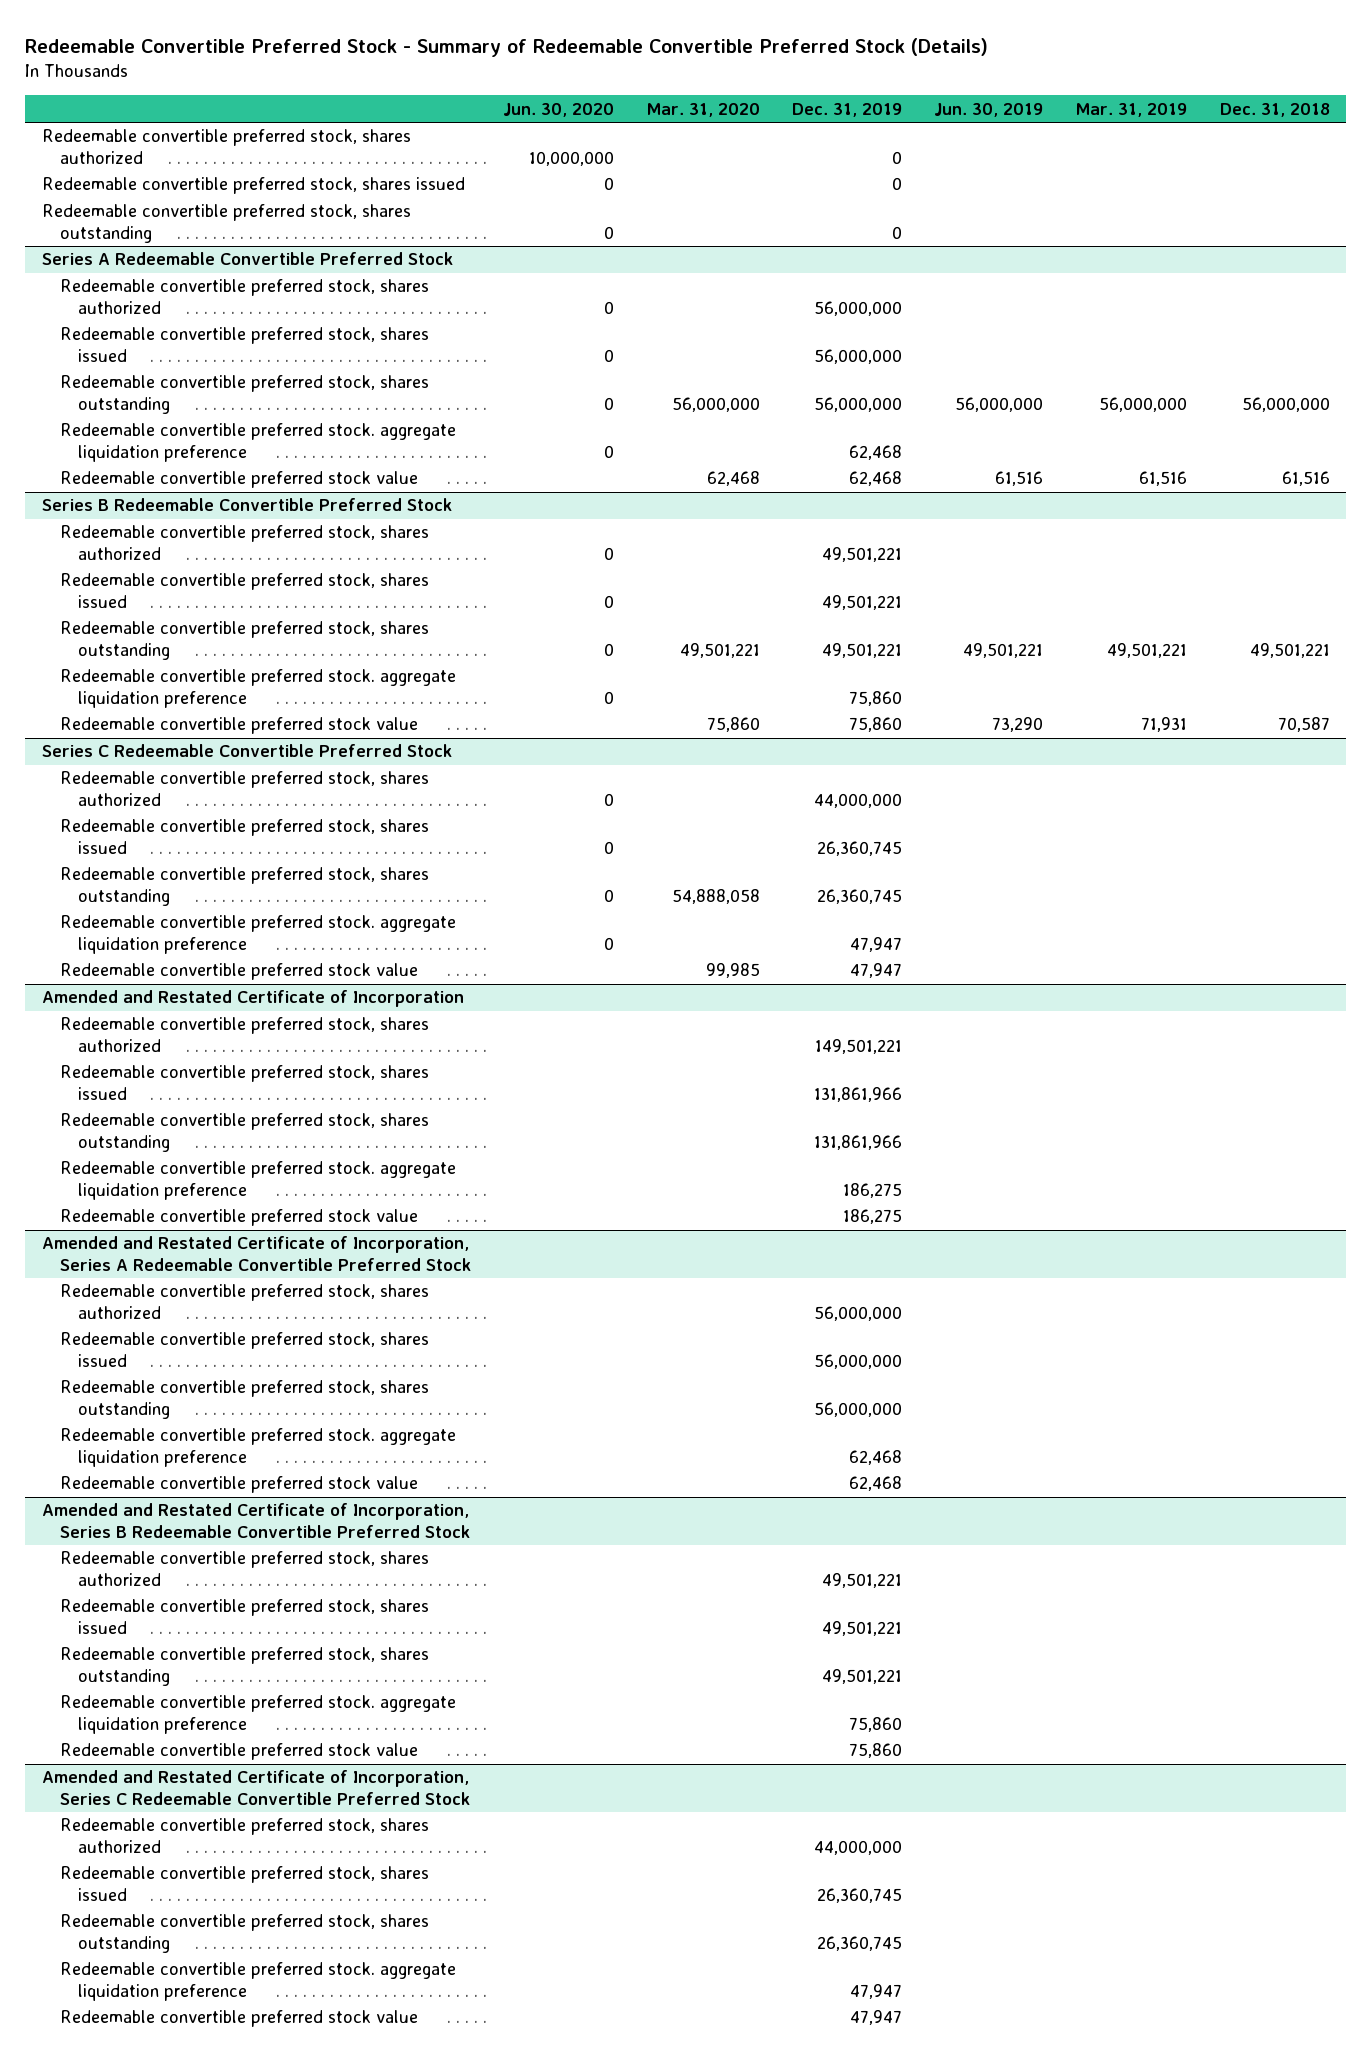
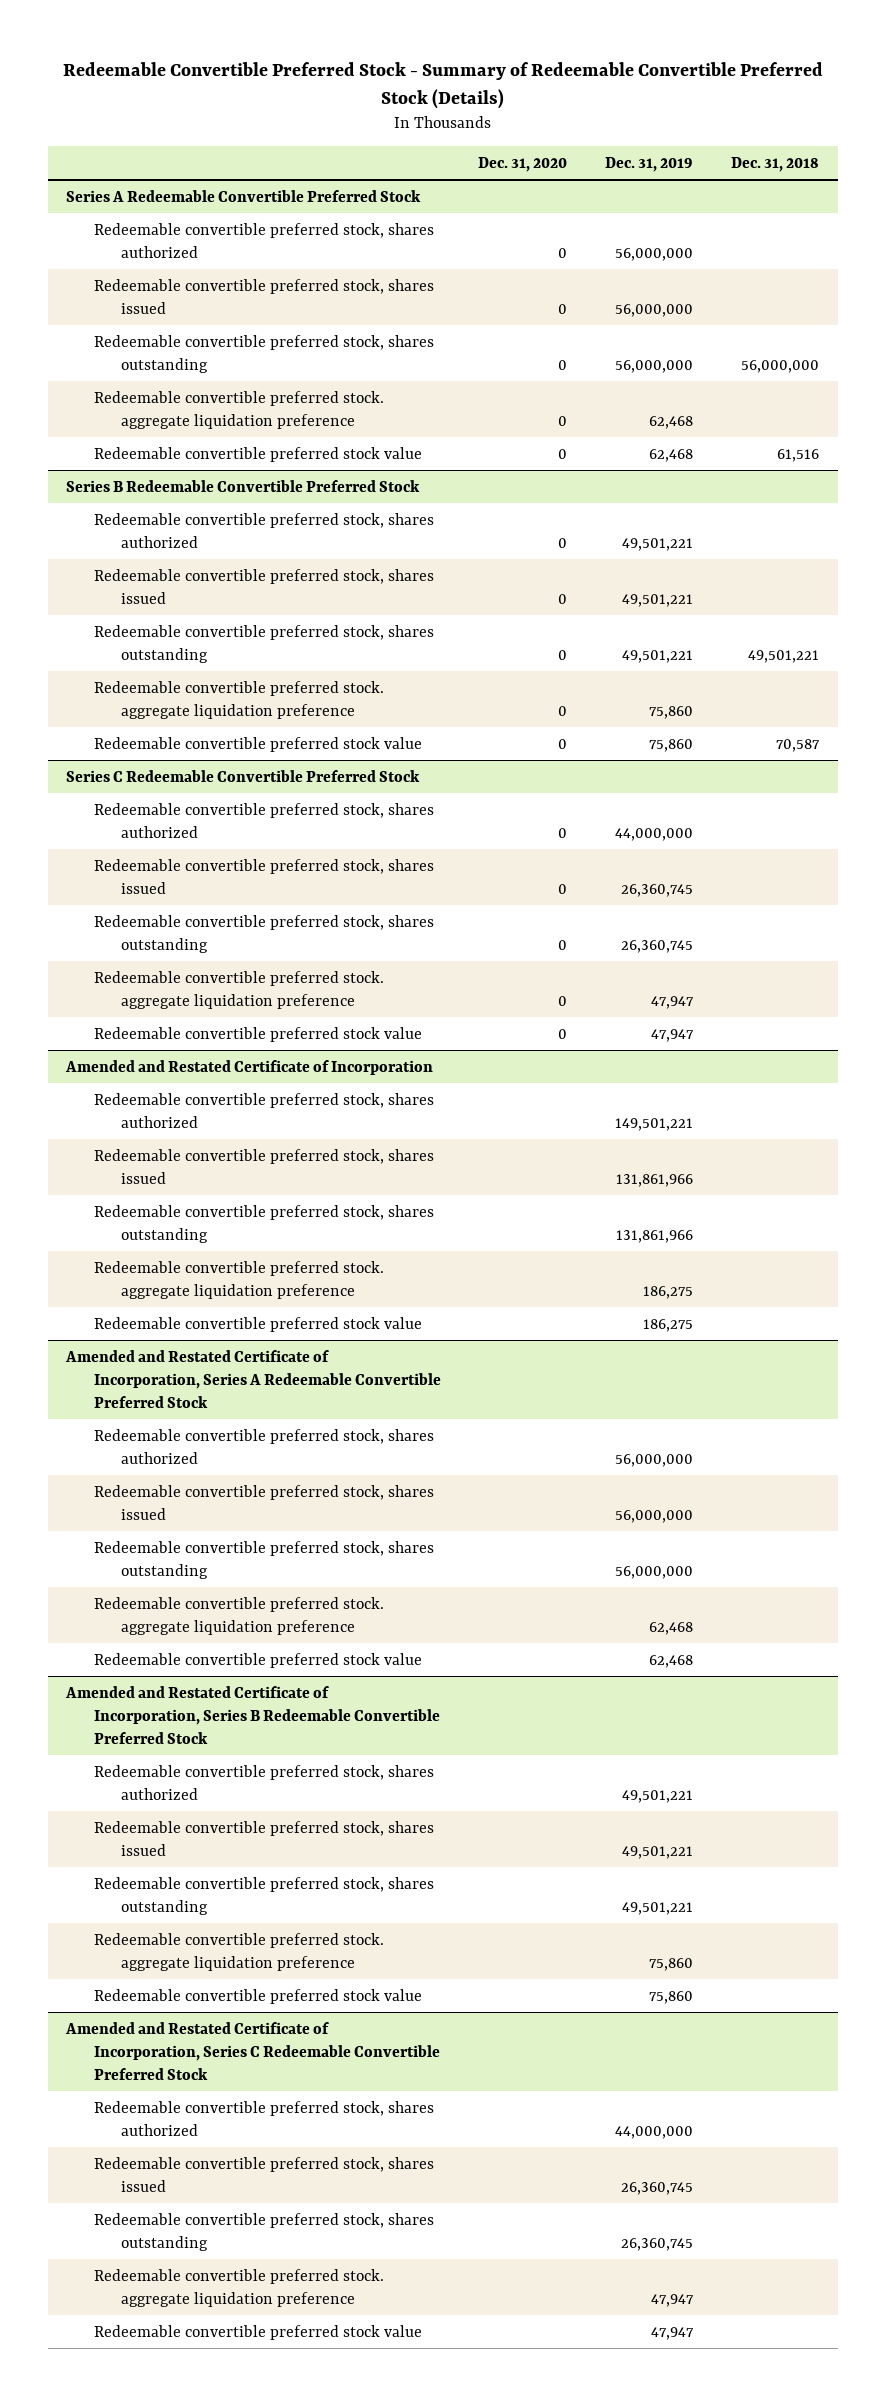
[503,102,615,117] Jun. 30, 2020 -> none
[646,102,761,117] Mar. 31, 2020 -> none
[934,102,1044,117] Jun. 30, 2019 -> none
[1075,102,1188,117] Mar. 31, 2019 -> none
none -> [478,156,568,172] Dec. 31, 2020
[41,129,411,164] Redeemable convertible preferred stock, shares authorized -> none
[41,177,465,195] Redeemable convertible preferred stock, shares issued -> none
[41,204,411,243] Redeemable convertible preferred stock, shares outstanding -> none

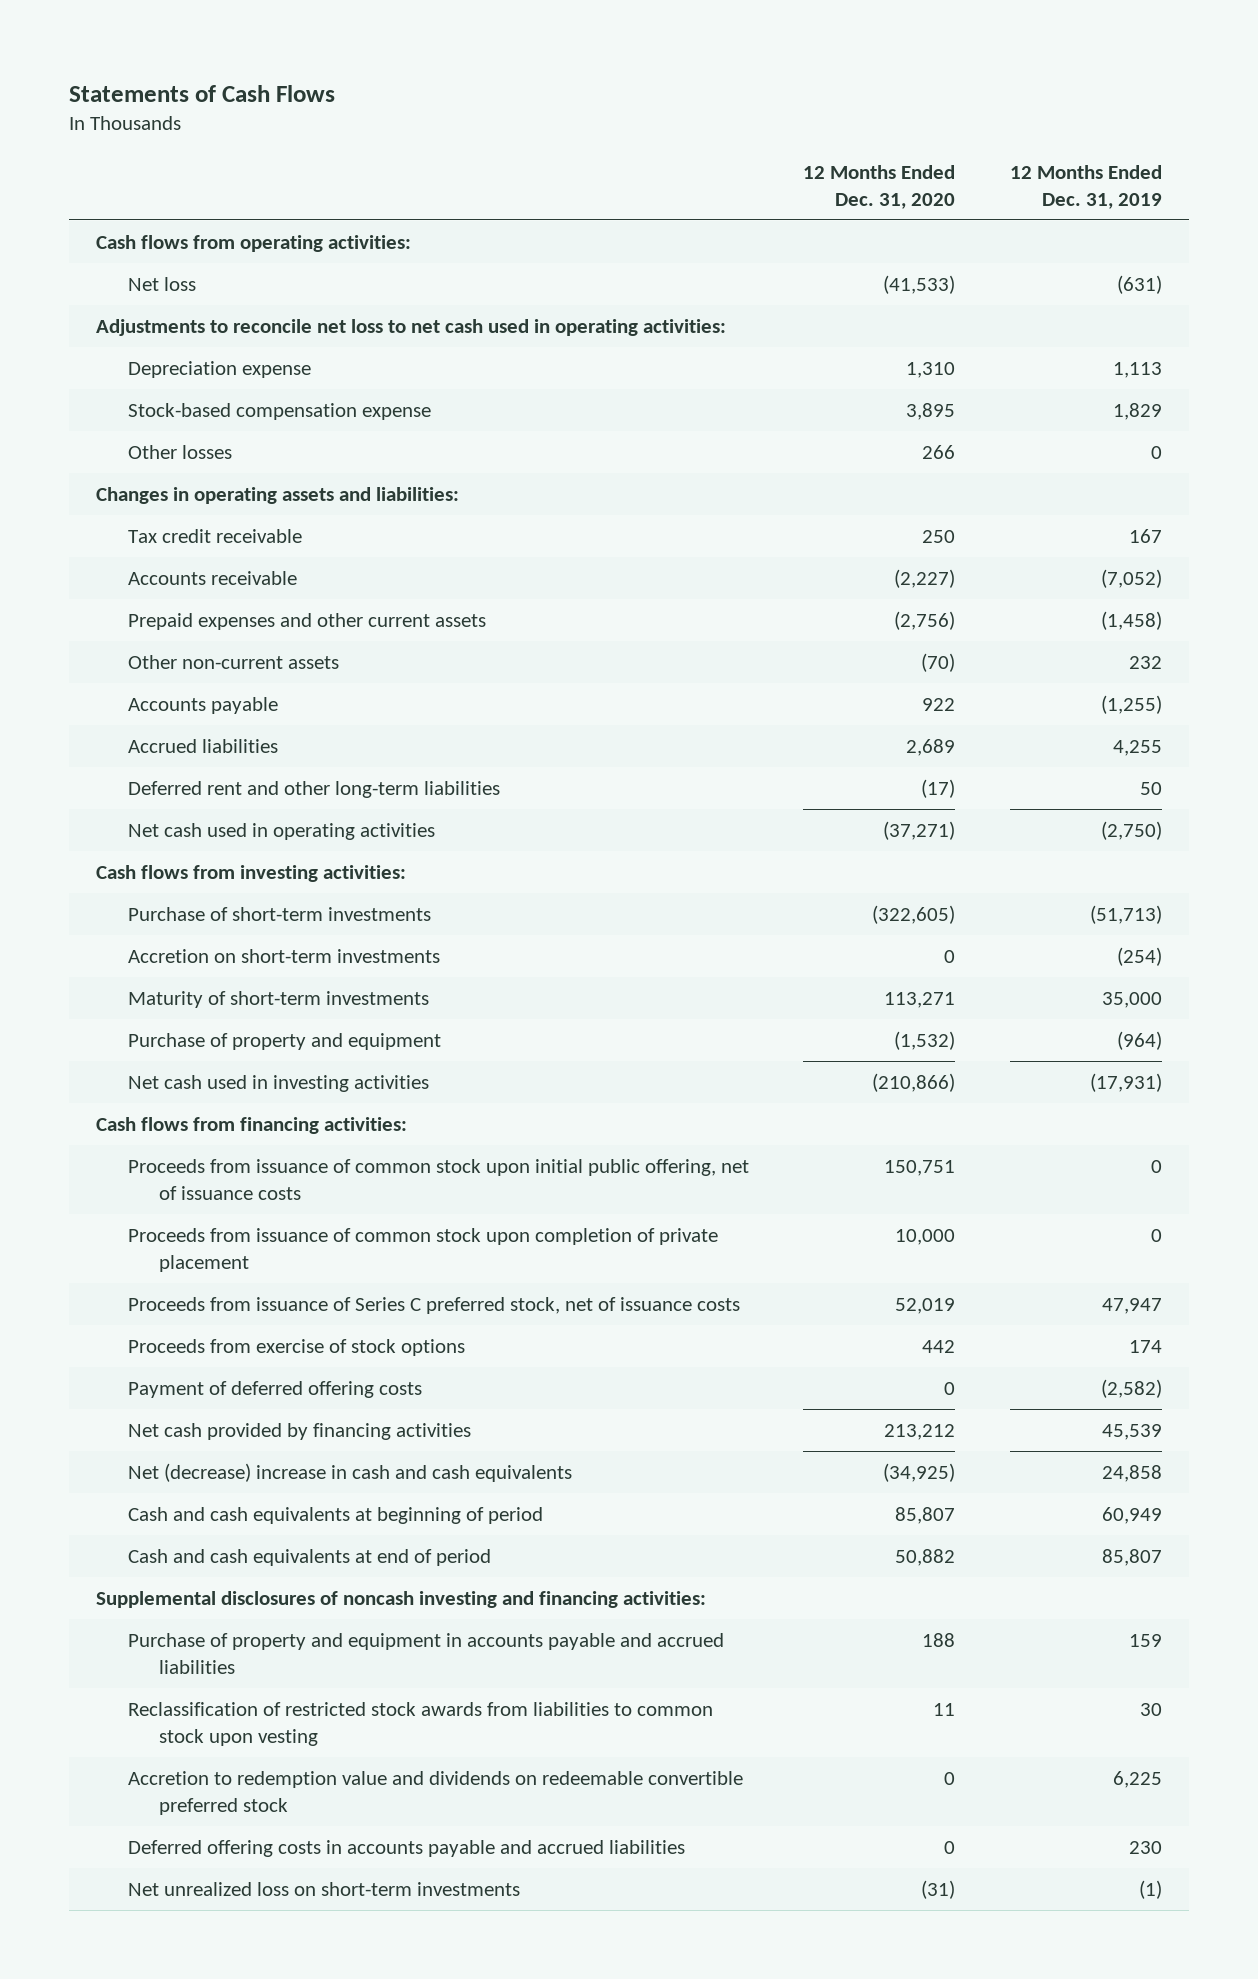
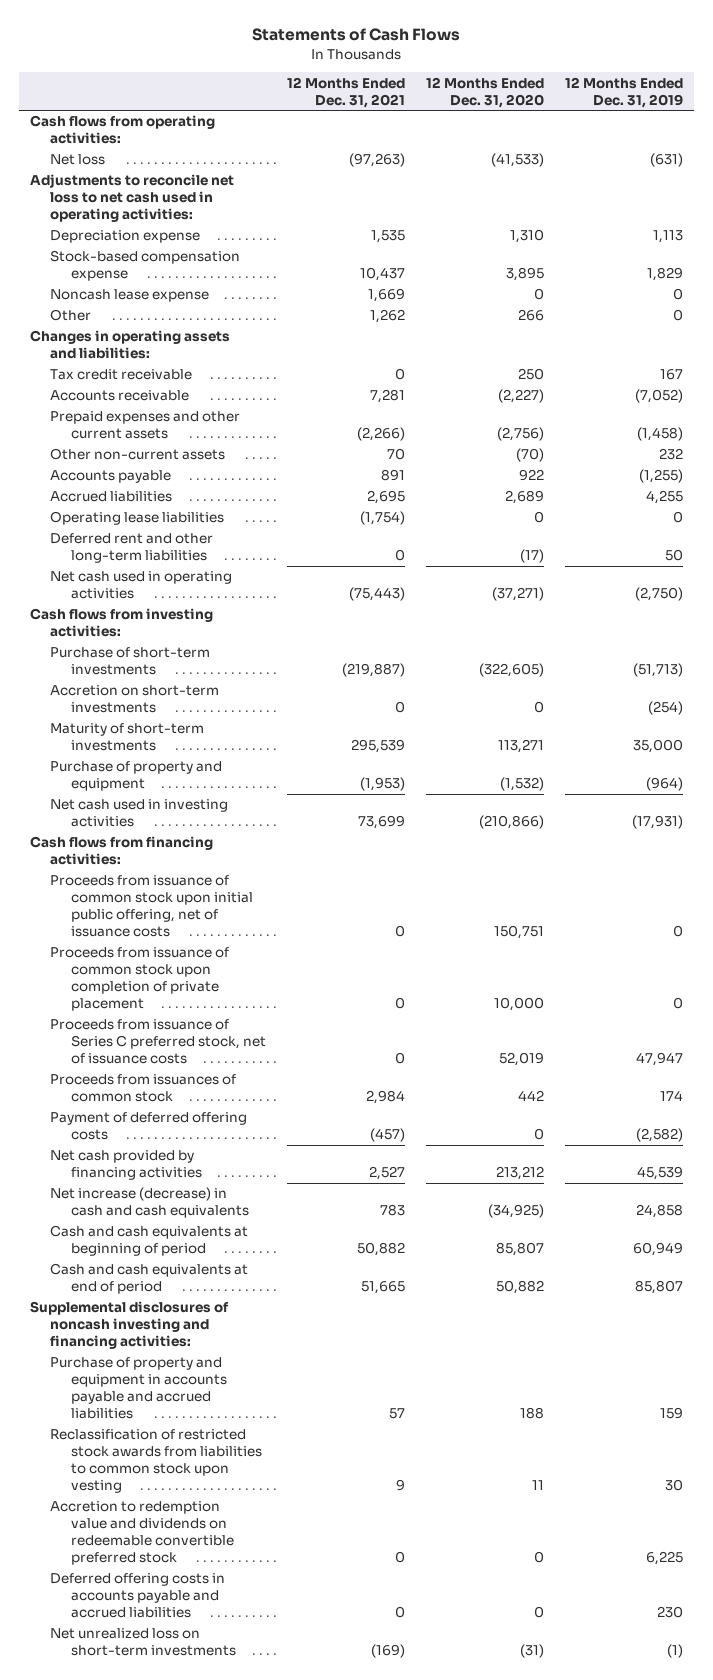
none -> [287,76,406,108] 12 Months Ended Dec. 31, 2021
none -> [50,289,210,303] Noncash lease expense
[127,444,232,459] Other losses -> [50,309,92,322] Other
none -> [50,511,225,526] Operating lease liabilities
[127,1338,465,1356] Proceeds from exercise of stock options -> [50,1074,237,1103] Proceeds from issuances of common stock
[127,1462,572,1482] Net (decrease) increase in cash and cash equivalents -> [50,1187,250,1219] Net increase (decrease) in cash and cash equivalents

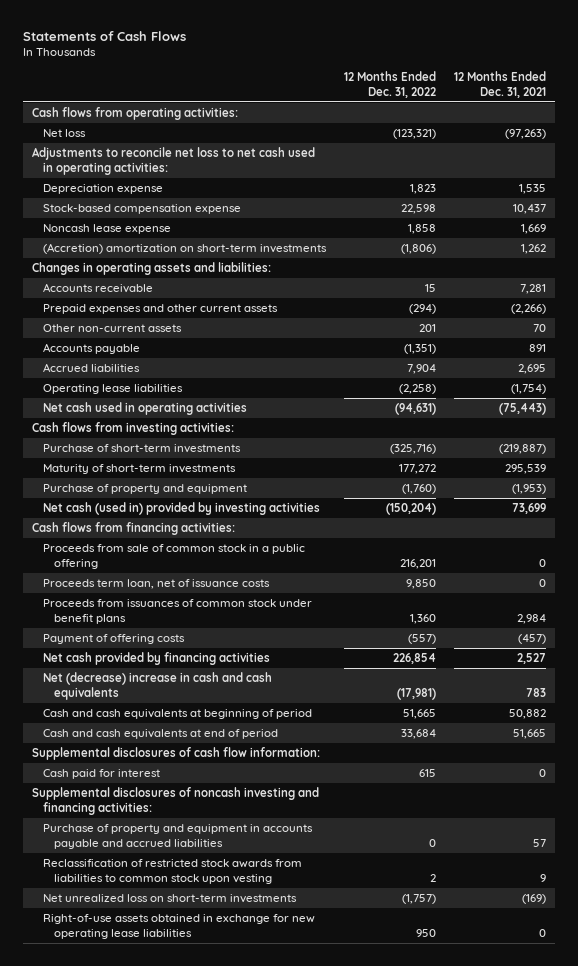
[426,76,545,108] 12 Months Ended Dec. 31, 2020 -> none
[565,76,684,108] 12 Months Ended Dec. 31, 2019 -> none
none -> [343,71,436,98] 12 Months Ended Dec. 31, 2022
[50,309,92,322] Other -> [42,243,327,255] (Accretion) amortization on short-term investments
[50,369,193,381] Tax credit receivable -> none
[50,533,214,564] Deferred rent and other long-term liabilities -> none
[50,685,220,714] Accretion on short-term investments -> none
[50,799,229,828] Net cash used in investing activities -> [42,502,320,516] Net cash (used in) provided by investing activities
[50,947,230,1012] Proceeds from issuance of common stock upon completion of private placement -> none
[50,1019,267,1065] Proceeds from issuance of Series C preferred stock, net of issuance costs -> none
[50,875,254,938] Proceeds from issuance of common stock upon initial public offering, net of issuance costs -> [42,544,305,569] Proceeds from sale of common stock in a public offering
none -> [42,579,270,590] Proceeds term loan, net of issuance costs
[50,1074,237,1103] Proceeds from issuances of common stock -> [42,599,312,624] Proceeds from issuances of common stock under benefit plans
[50,1112,248,1141] Payment of deferred offering costs -> [42,634,185,645] Payment of offering costs
[50,1187,250,1219] Net increase (decrease) in cash and cash equivalents -> [42,672,272,700] Net (decrease) increase in cash and cash equivalents
none -> [32,747,321,761] Supplemental disclosures of cash flow information:
none -> [42,769,160,780] Cash paid for interest
[50,1501,235,1566] Accretion to redemption value and dividends on redeemable convertible preferred stock -> none
[50,1573,226,1619] Deferred offering costs in accounts payable and accrued liabilities -> none
none -> [42,914,315,939] Right-of-use assets obtained in exchange for new operating lease liabilities

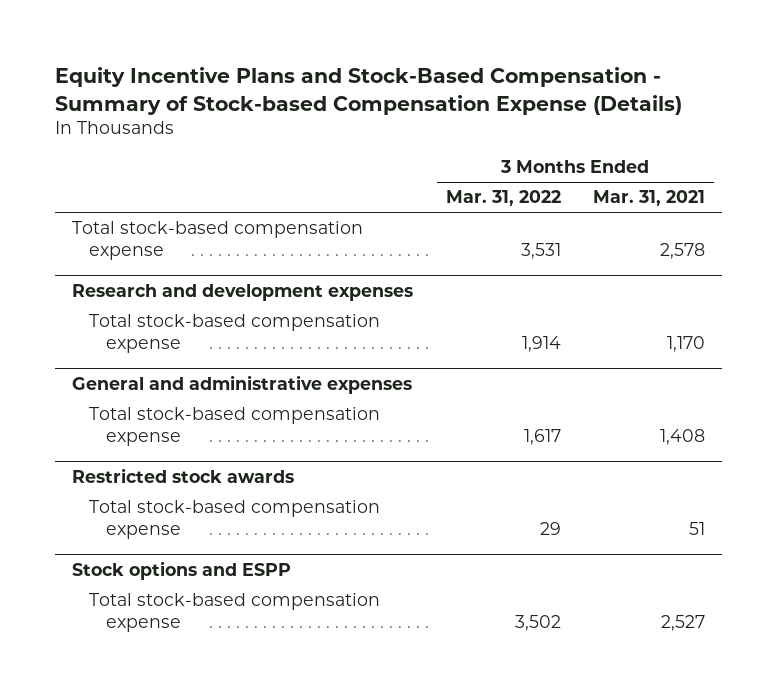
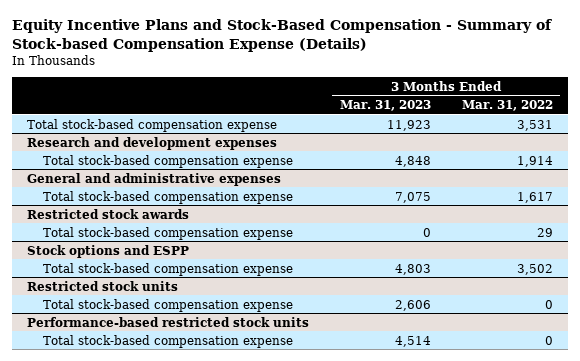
[593,190,706,207] Mar. 31, 2021 -> none
none -> [339,100,431,112] Mar. 31, 2023
none -> [27,280,179,291] Restricted stock units
none -> [43,298,294,312] Total stock-based compensation expense
none -> [27,316,310,327] Performance-based restricted stock units
none -> [43,334,294,348] Total stock-based compensation expense

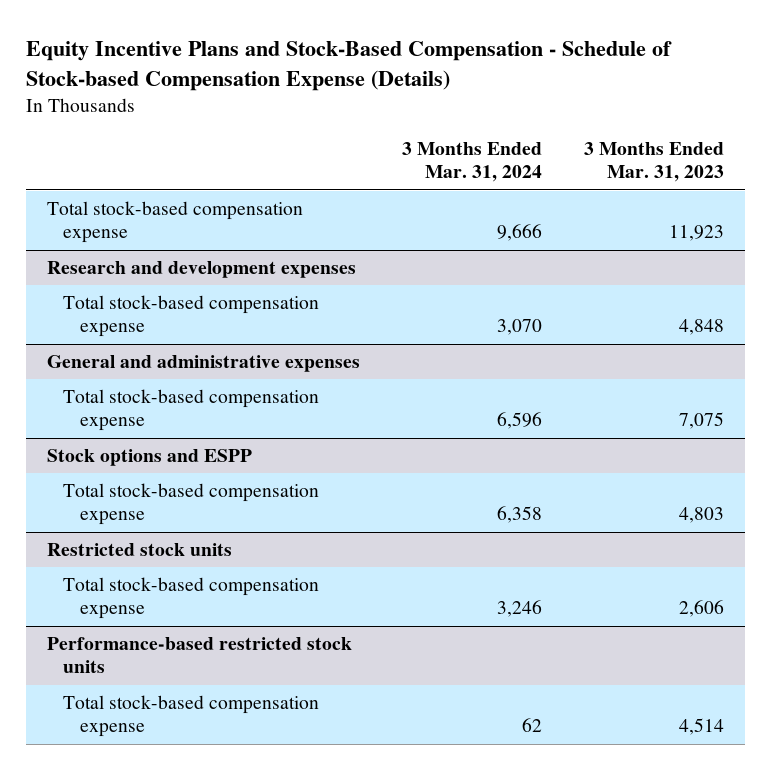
[11,19,552,52] Equity Incentive Plans and Stock-Based Compensation - Summary of Stock-based Compensation Expense (Details) -> [25,40,672,91] Equity Incentive Plans and Stock-Based Compensation - Schedule of Stock-based Compensation Expense (Details)
[461,100,553,112] Mar. 31, 2022 -> none
none -> [402,142,543,183] 3 Months Ended Mar. 31, 2024
[27,208,190,219] Restricted stock awards -> none
[43,226,294,240] Total stock-based compensation expense -> none

